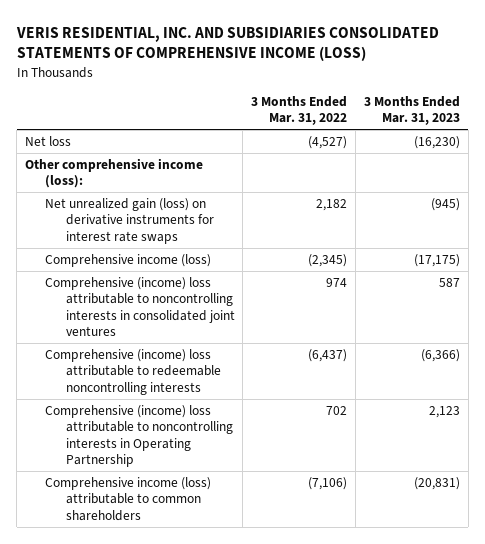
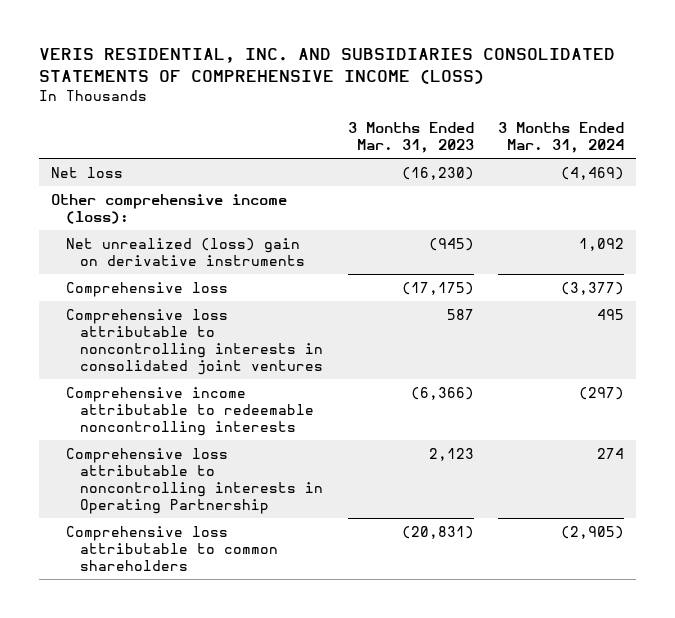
[251,95,348,126] 3 Months Ended Mar. 31, 2022 -> none
none -> [497,122,624,154] 3 Months Ended Mar. 31, 2024
[45,197,214,244] Net unrealized gain (loss) on derivative instruments for interest rate swaps -> [65,237,306,266] Net unrealized (loss) gain on derivative instruments
[45,253,212,267] Comprehensive income (loss) -> [65,281,228,297] Comprehensive loss
[45,276,235,337] Comprehensive (income) loss attributable to noncontrolling interests in consolidated joint ventures -> [65,308,324,375] Comprehensive loss attributable to noncontrolling interests in consolidated joint ventures
[45,348,221,395] Comprehensive (income) loss attributable to redeemable noncontrolling interests -> [65,386,315,436] Comprehensive income attributable to redeemable noncontrolling interests
[45,404,233,468] Comprehensive (income) loss attributable to noncontrolling interests in Operating Partnership -> [65,447,324,514] Comprehensive loss attributable to noncontrolling interests in Operating Partnership
[45,476,212,521] Comprehensive income (loss) attributable to common shareholders -> [65,525,279,571] Comprehensive loss attributable to common shareholders

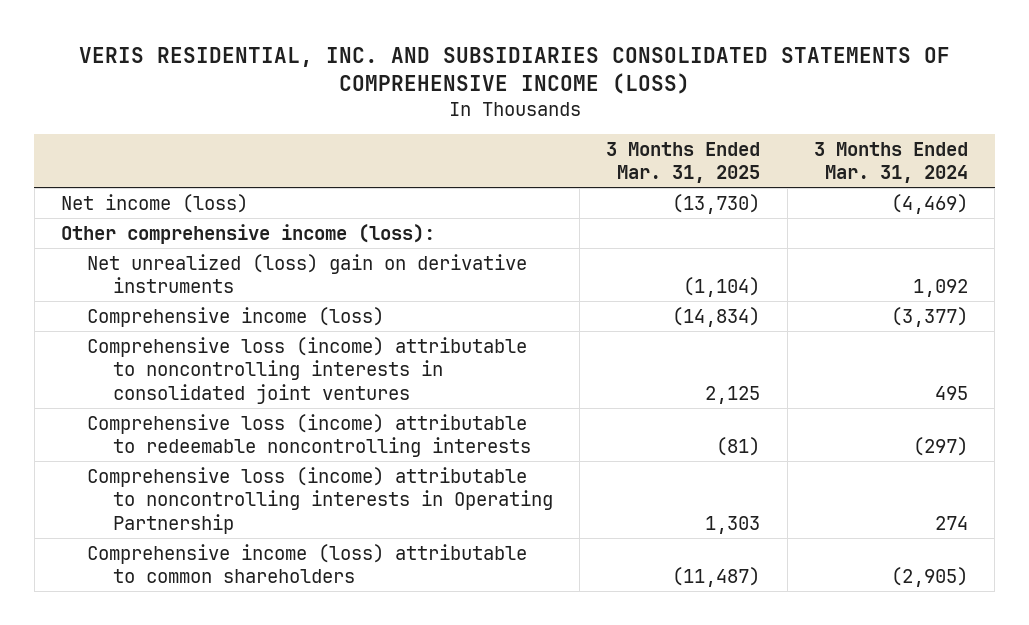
[347,122,474,154] 3 Months Ended Mar. 31, 2023 -> none
none -> [606,141,761,184] 3 Months Ended Mar. 31, 2025
[51,166,124,178] Net loss -> [61,193,249,213] Net income (loss)
[65,281,228,297] Comprehensive loss -> [86,306,384,327] Comprehensive income (loss)
[65,308,324,375] Comprehensive loss attributable to noncontrolling interests in consolidated joint ventures -> [86,336,527,404] Comprehensive loss (income) attributable to noncontrolling interests in consolidated joint ventures
[65,386,315,436] Comprehensive income attributable to redeemable noncontrolling interests -> [86,413,531,458] Comprehensive loss (income) attributable to redeemable noncontrolling interests
[65,447,324,514] Comprehensive loss attributable to noncontrolling interests in Operating Partnership -> [86,466,553,534] Comprehensive loss (income) attributable to noncontrolling interests in Operating Partnership
[65,525,279,571] Comprehensive loss attributable to common shareholders -> [86,543,527,584] Comprehensive income (loss) attributable to common shareholders

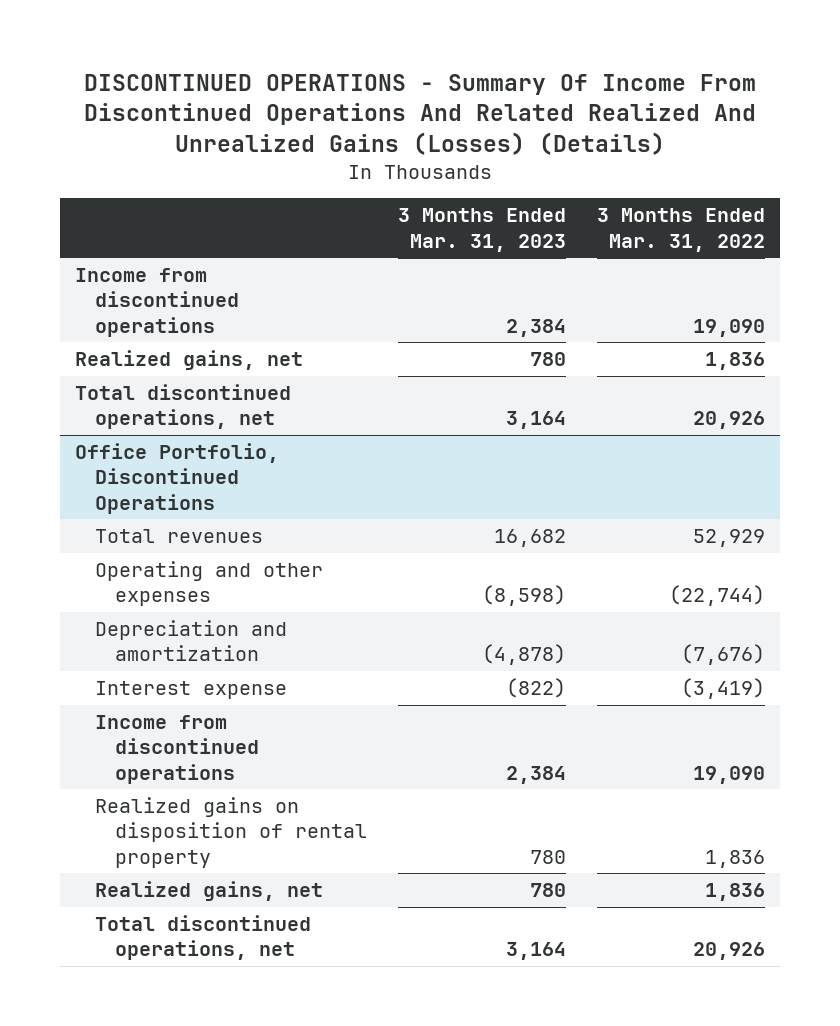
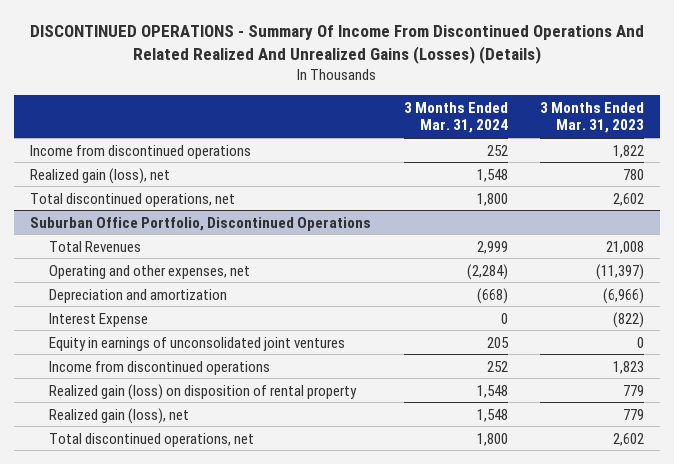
[596,208,765,252] 3 Months Ended Mar. 31, 2022 -> none
none -> [403,101,508,134] 3 Months Ended Mar. 31, 2024
[506,318,567,337] 2,384 -> [613,144,645,158] 1,822
[75,349,304,370] Realized gains, net -> [30,167,171,184] Realized gain (loss), net
[506,411,567,430] 3,164 -> [613,192,645,206] 2,602
[75,442,280,514] Office Portfolio, Discontinued Operations -> [30,216,372,231] Suburban Office Portfolio, Discontinued Operations
[95,528,264,543] Total revenues -> [48,240,141,252] Total Revenues
[494,528,567,547] 16,682 -> [606,240,645,254] 21,008
[95,560,324,607] Operating and other expenses -> [48,264,250,279] Operating and other expenses, net
[482,585,567,607] (8,598) -> [596,263,645,280] (11,397)
[482,644,567,666] (4,878) -> [603,287,645,304] (6,966)
[95,680,288,699] Interest expense -> [48,312,148,327] Interest Expense
none -> [48,336,345,351] Equity in earnings of unconsolidated joint ventures
[506,765,567,784] 2,384 -> [613,360,645,374] 1,823
[95,796,368,868] Realized gains on disposition of rental property -> [48,383,357,400] Realized gain (loss) on disposition of rental property
[530,849,567,864] 780 -> [623,384,645,396] 779
[95,880,324,901] Realized gains, net -> [48,407,189,424] Realized gain (loss), net
[530,882,567,897] 780 -> [623,408,645,420] 779
[506,942,567,961] 3,164 -> [613,432,645,446] 2,602

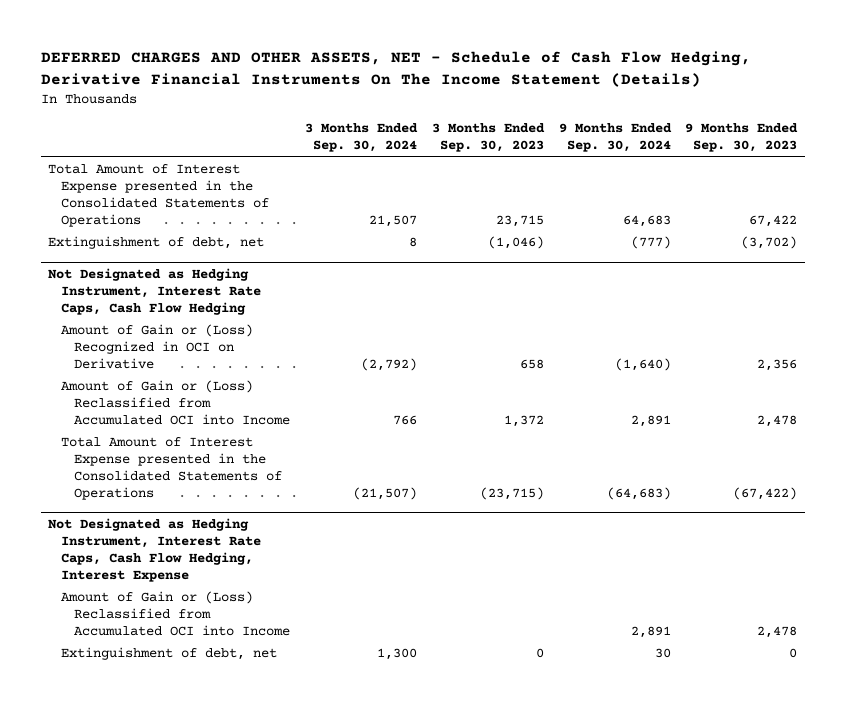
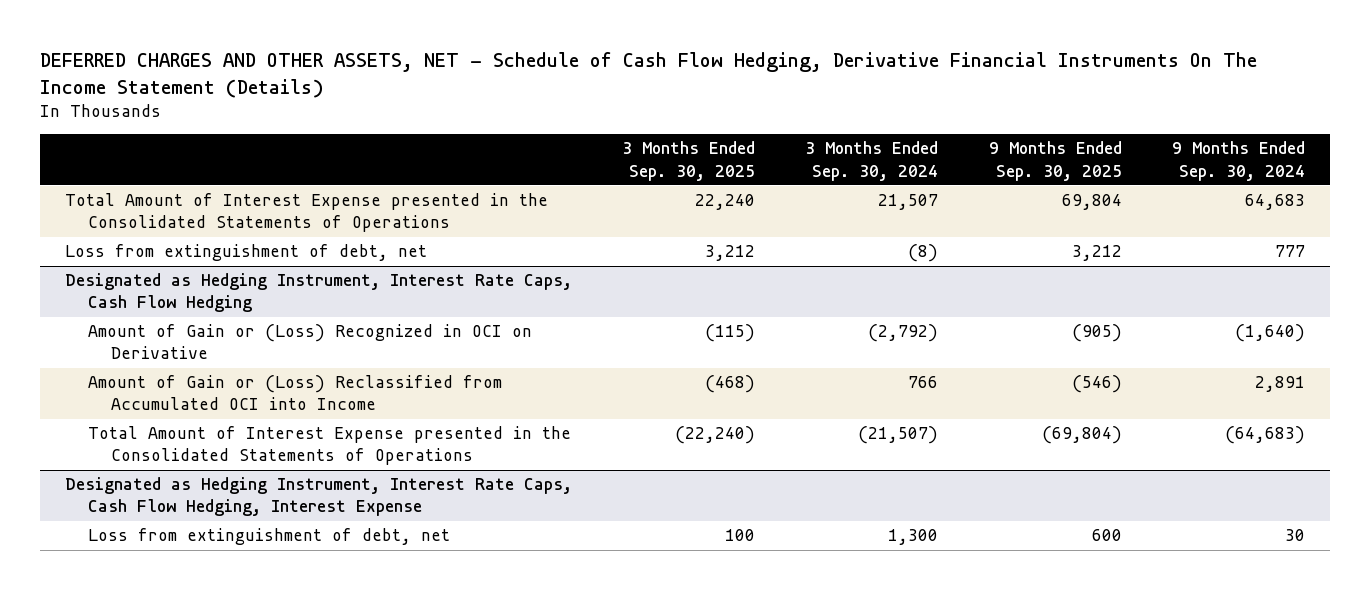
[431,123,545,153] 3 Months Ended Sep. 30, 2023 -> none
[685,123,799,153] 9 Months Ended Sep. 30, 2023 -> none
none -> [622,141,756,181] 3 Months Ended Sep. 30, 2025
none -> [988,141,1122,181] 9 Months Ended Sep. 30, 2025
[48,236,265,250] Extinguishment of debt, net -> [64,244,427,262] Loss from extinguishment of debt, net
[409,237,418,248] 8 -> [908,244,939,263] (8)
[630,236,671,250] (777) -> [1274,245,1305,258] 777
[48,267,262,315] Not Designated as Hedging Instrument, Interest Rate Caps, Cash Flow Hedging -> [64,273,572,313] Designated as Hedging Instrument, Interest Rate Caps, Cash Flow Hedging
[61,591,291,637] Amount of Gain or (Loss) Reclassified from Accumulated OCI into Income -> none
[48,517,262,582] Not Designated as Hedging Instrument, Interest Rate Caps, Cash Flow Hedging, Interest Expense -> [64,477,572,517] Designated as Hedging Instrument, Interest Rate Caps, Cash Flow Hedging, Interest Expense
[61,647,278,661] Extinguishment of debt, net -> [87,528,450,546] Loss from extinguishment of debt, net

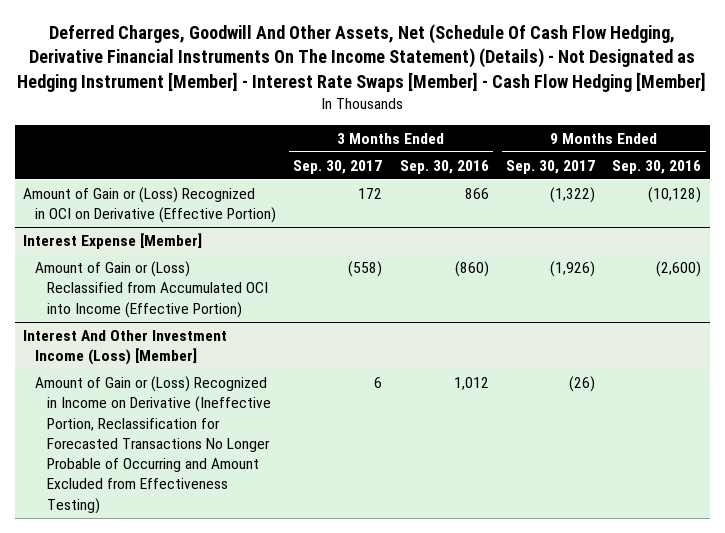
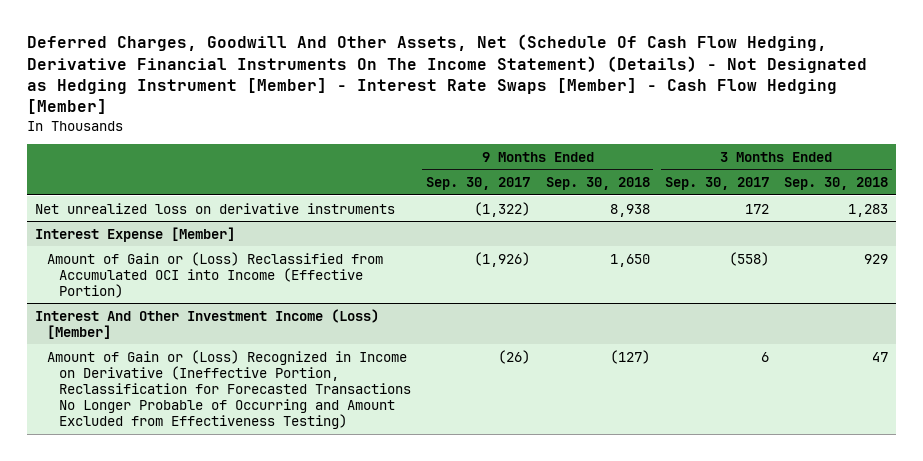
[399,159,489,174] Sep. 30, 2016 -> none
[612,159,702,174] Sep. 30, 2016 -> none
none -> [545,177,650,191] Sep. 30, 2018
none -> [784,177,889,191] Sep. 30, 2018
[23,187,277,224] Amount of Gain or (Loss) Recognized in OCI on Derivative (Effective Portion) -> [34,202,395,214] Net unrealized loss on derivative instruments

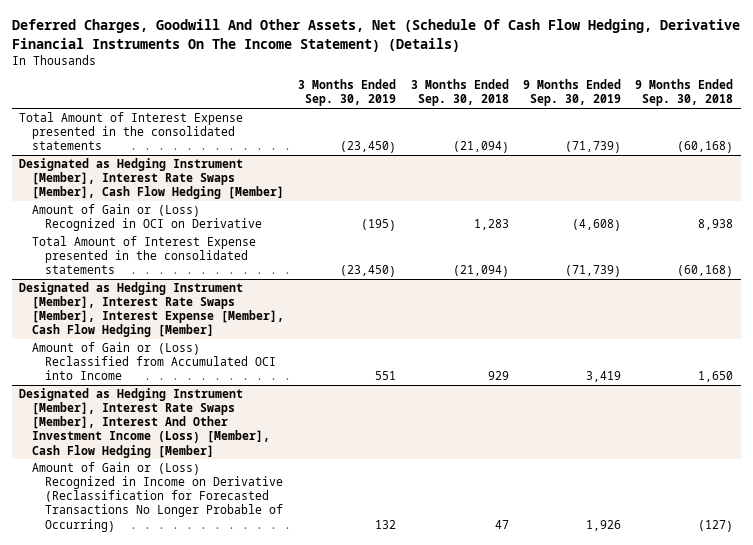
[26,34,867,115] Deferred Charges, Goodwill And Other Assets, Net (Schedule Of Cash Flow Hedging, Derivative Financial Instruments On The Income Statement) (Details) - Not Designated as Hedging Instrument [Member] - Interest Rate Swaps [Member] - Cash Flow Hedging [Member] -> [12,19,741,52] Deferred Charges, Goodwill And Other Assets, Net (Schedule Of Cash Flow Hedging, Derivative Financial Instruments On The Income Statement) (Details)
[426,177,531,191] Sep. 30, 2017 -> none
[664,177,769,191] Sep. 30, 2017 -> none
none -> [298,79,397,107] 3 Months Ended Sep. 30, 2019
none -> [523,79,622,107] 9 Months Ended Sep. 30, 2019
[34,226,235,242] Interest Expense [Member] -> none
[34,308,379,339] Interest And Other Investment Income (Loss) [Member] -> none
none -> [19,112,244,151] Total Amount of Interest Expense presented in the consolidated statements
none -> [19,158,284,200] Designated as Hedging Instrument [Member], Interest Rate Swaps [Member], Cash Flow Hedging [Member]
[34,202,395,214] Net unrealized loss on derivative instruments -> [31,204,262,232] Amount of Gain or (Loss) Recognized in OCI on Derivative
none -> [31,236,256,275] Total Amount of Interest Expense presented in the consolidated statements
none -> [19,282,284,338] Designated as Hedging Instrument [Member], Interest Rate Swaps [Member], Interest Expense [Member], Cash Flow Hedging [Member]
[46,251,383,298] Amount of Gain or (Loss) Reclassified from Accumulated OCI into Income (Effective Portion) -> [31,342,276,381] Amount of Gain or (Loss) Reclassified from Accumulated OCI into Income
none -> [19,388,270,458] Designated as Hedging Instrument [Member], Interest Rate Swaps [Member], Interest And Other Investment Income (Loss) [Member], Cash Flow Hedging [Member]
[46,349,411,430] Amount of Gain or (Loss) Recognized in Income on Derivative (Ineffective Portion, Reclassification for Forecasted Transactions No Longer Probable of Occurring and Amount Excluded from Effectiveness Testing) -> [31,462,283,532] Amount of Gain or (Loss) Recognized in Income on Derivative (Reclassification for Forecasted Transactions No Longer Probable of Occurring)

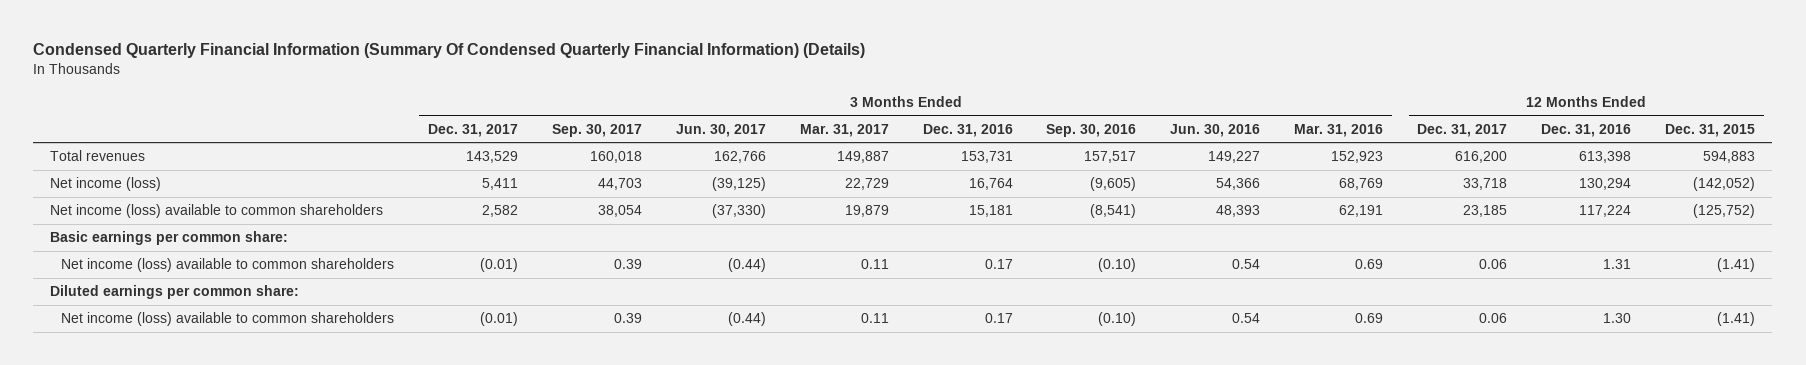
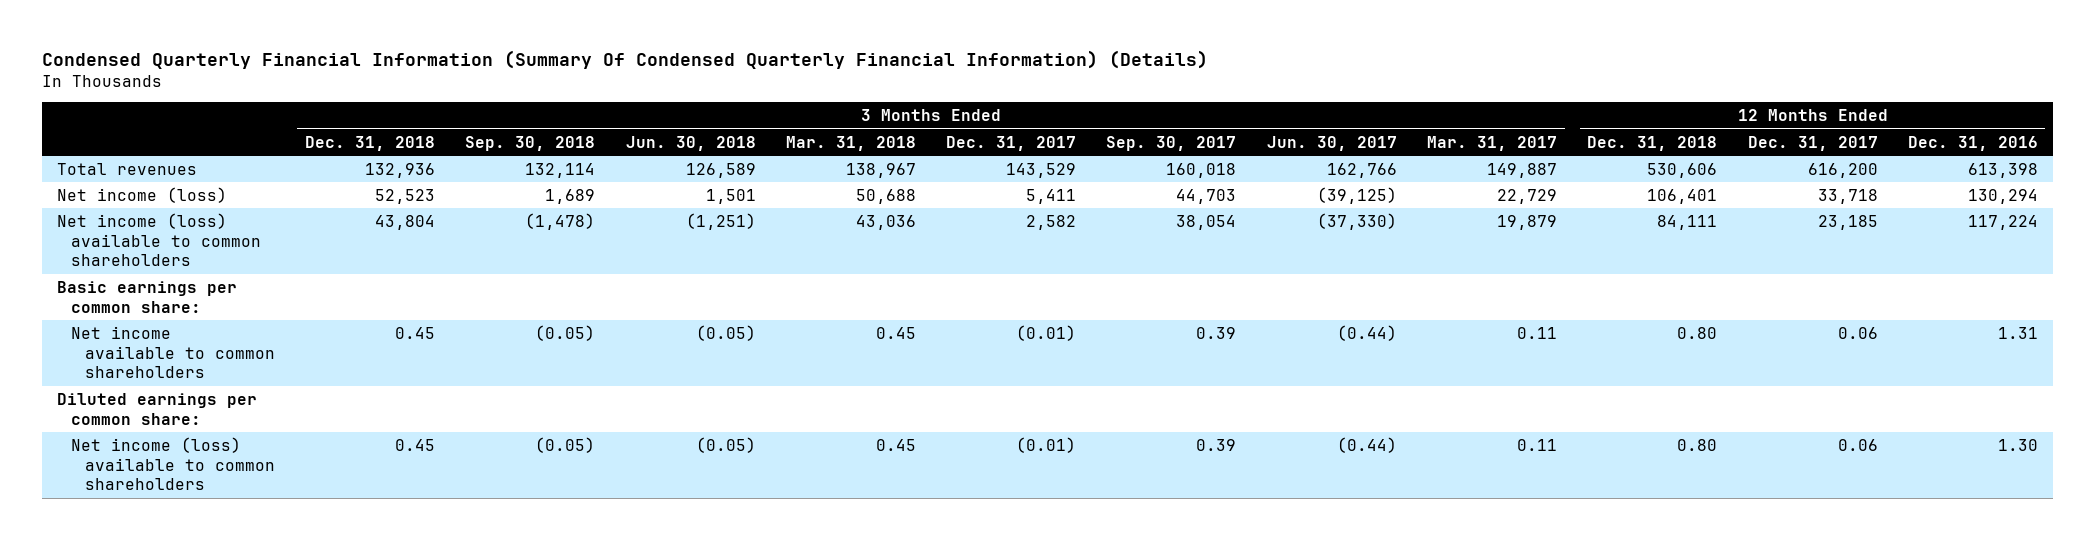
[922,123,1013,137] Dec. 31, 2016 -> none
[1046,123,1137,137] Sep. 30, 2016 -> none
[1170,123,1261,137] Jun. 30, 2016 -> none
[1294,123,1384,137] Mar. 31, 2016 -> none
[1665,123,1756,137] Dec. 31, 2015 -> none
none -> [304,135,435,151] Dec. 31, 2018
none -> [465,135,596,151] Sep. 30, 2018
none -> [625,135,756,151] Jun. 30, 2018
none -> [785,135,916,151] Mar. 31, 2018
none -> [1587,135,1718,151] Dec. 31, 2018
[60,258,394,273] Net income (loss) available to common shareholders -> [70,325,275,379] Net income available to common shareholders

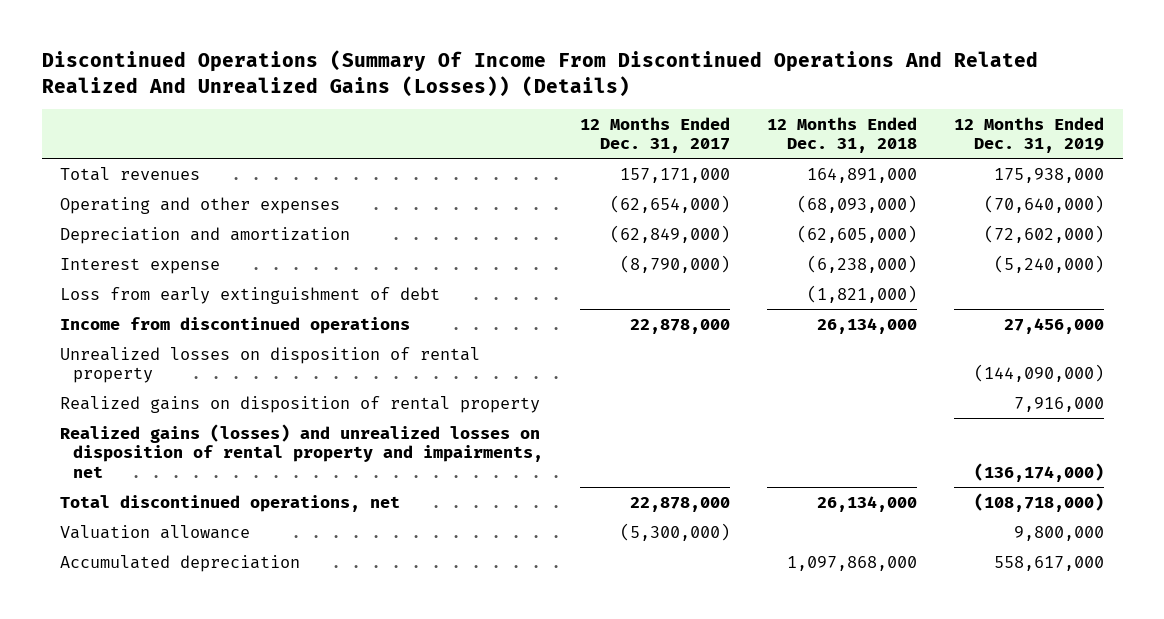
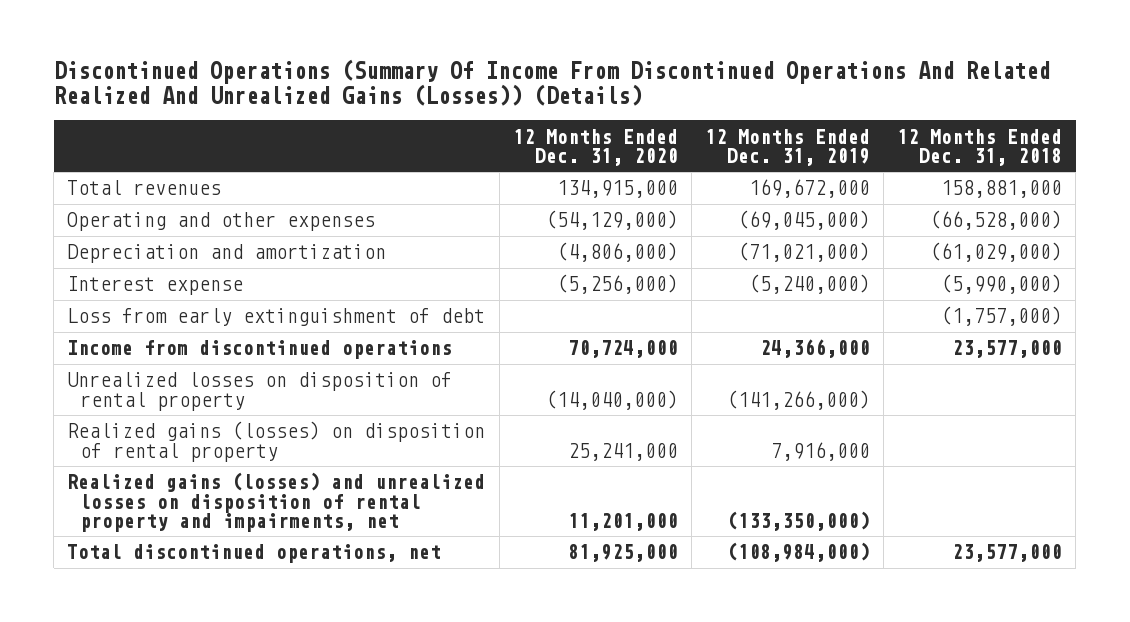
[579,116,730,154] 12 Months Ended Dec. 31, 2017 -> none
none -> [512,128,678,166] 12 Months Ended Dec. 31, 2020
[60,524,251,539] Valuation allowance -> none
[60,554,301,572] Accumulated depreciation -> none
[806,167,917,183] 164,891,000 -> [941,180,1063,199] 158,881,000
[994,167,1105,183] 175,938,000 -> [748,179,870,199] 169,672,000
[796,194,917,213] (68,093,000) -> [930,210,1063,231] (66,528,000)
[984,194,1105,213] (70,640,000) -> [737,210,870,231] (69,045,000)
[796,224,917,243] (62,605,000) -> [930,242,1063,263] (61,029,000)
[984,224,1105,243] (72,602,000) -> [737,242,870,263] (71,021,000)
[806,254,917,273] (6,238,000) -> [941,274,1063,295] (5,990,000)
[806,284,917,303] (1,821,000) -> [941,306,1063,327] (1,757,000)
[816,317,917,334] 26,134,000 -> [952,340,1063,359] 23,577,000
[1004,317,1105,334] 27,456,000 -> [759,339,870,359] 24,366,000
[974,364,1105,383] (144,090,000) -> [726,389,870,410] (141,266,000)
[60,395,541,413] Realized gains on disposition of rental property -> [67,421,486,462] Realized gains (losses) on disposition of rental property
[974,462,1105,482] (136,174,000) -> [726,510,870,531] (133,350,000)
[816,495,917,512] 26,134,000 -> [952,544,1063,563] 23,577,000
[974,492,1105,512] (108,718,000) -> [726,542,870,563] (108,984,000)

